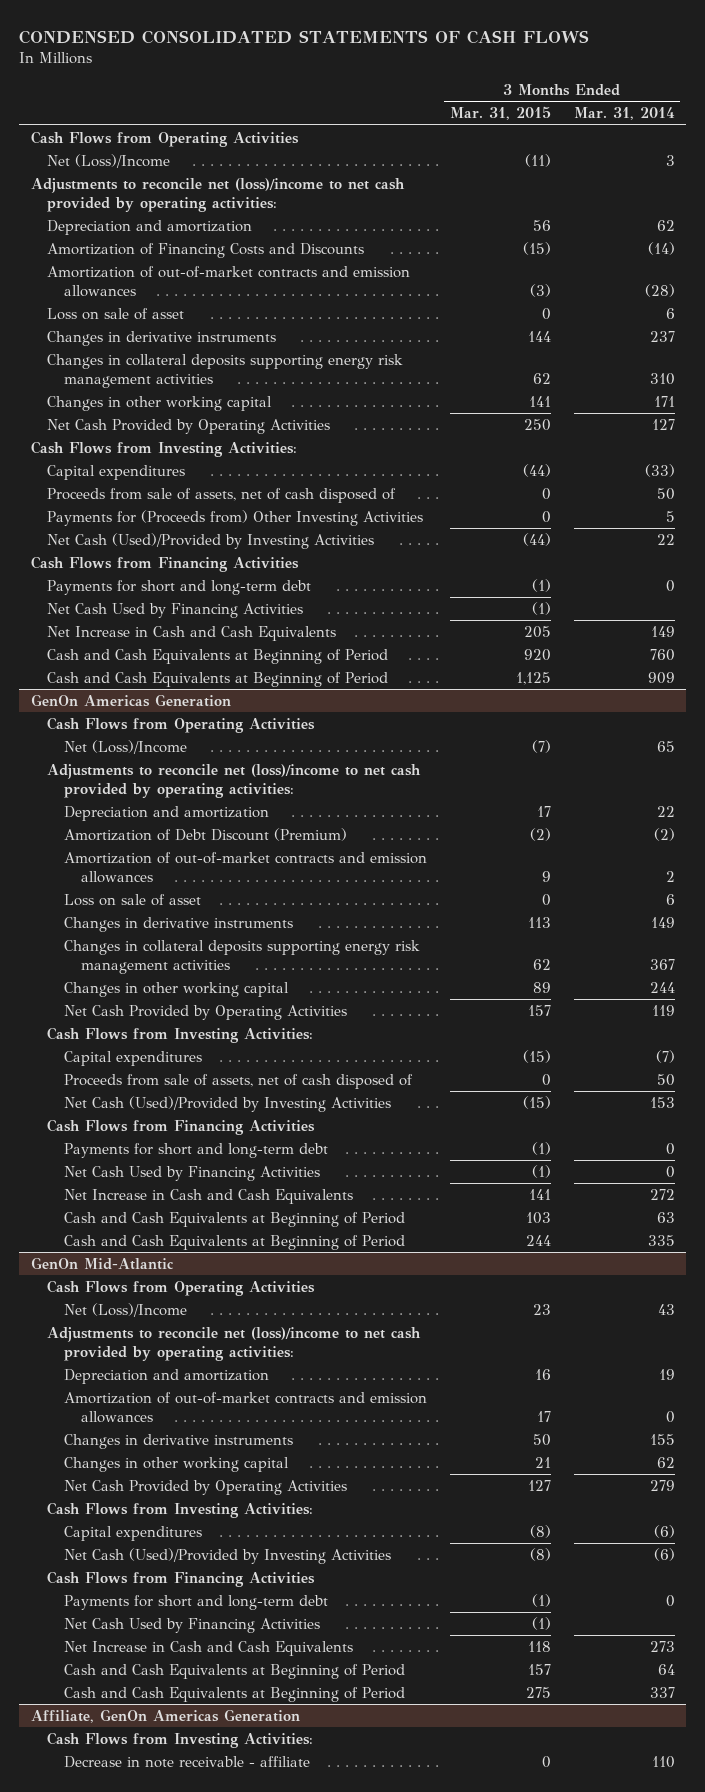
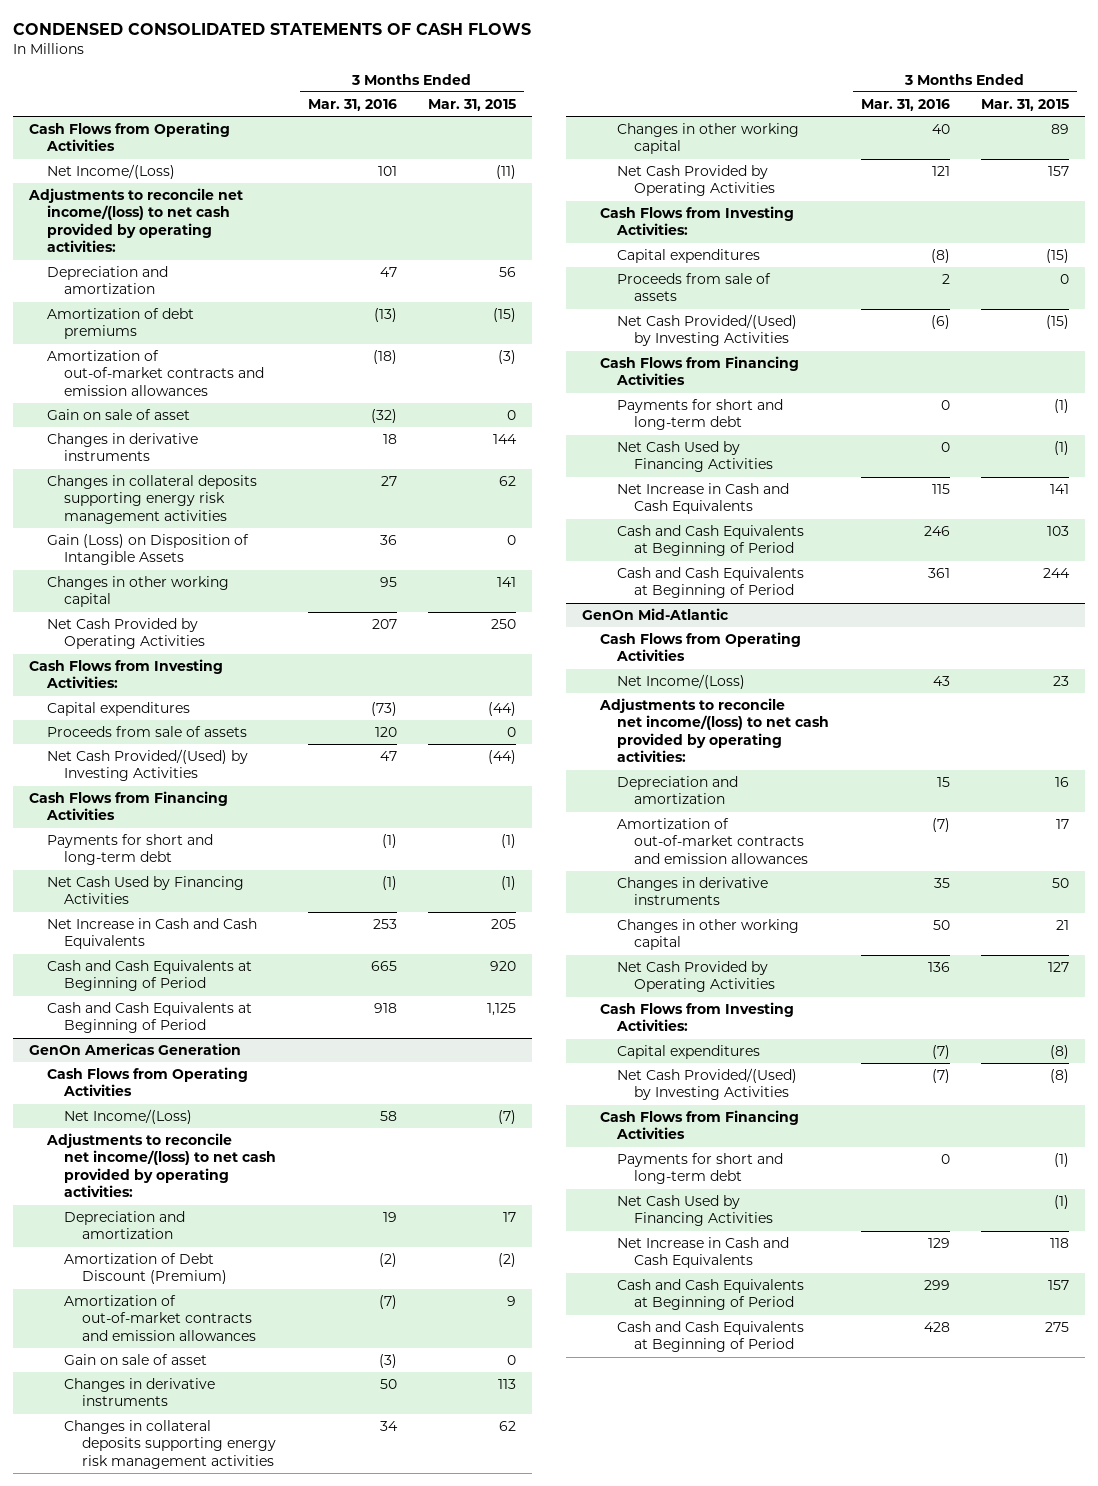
[573,107,675,121] Mar. 31, 2014 -> none
none -> [307,98,397,111] Mar. 31, 2016
[47,153,171,168] Net (Loss)/Income -> [46,164,175,180] Net Income/(Loss)
[30,177,405,212] Adjustments to reconcile net (loss)/income to net cash provided by operating activities: -> [28,188,244,253] Adjustments to reconcile net income/(loss) to net cash provided by operating activities:
[47,242,365,258] Amortization of Financing Costs and Discounts -> [46,308,194,340] Amortization of debt premiums
[47,307,185,320] Loss on sale of asset -> [46,409,190,421] Gain on sale of asset
none -> [46,534,249,566] Gain (Loss) on Disposition of Intangible Assets
[47,509,424,526] Payments for (Proceeds from) Other Investing Activities -> none
[47,487,397,503] Proceeds from sale of assets, net of cash disposed of -> [46,726,247,738] Proceeds from sale of assets
[47,532,375,549] Net Cash (Used)/Provided by Investing Activities -> [46,749,248,782] Net Cash Provided/(Used) by Investing Activities
[64,739,188,754] Net (Loss)/Income -> [64,1109,193,1125] Net Income/(Loss)
[47,763,422,798] Adjustments to reconcile net (loss)/income to net cash provided by operating activities: -> [45,1133,277,1198] Adjustments to reconcile net income/(loss) to net cash provided by operating activities:
[64,893,202,906] Loss on sale of asset -> [64,1354,208,1366] Gain on sale of asset
[64,1073,414,1089] Proceeds from sale of assets, net of cash disposed of -> [617,273,772,302] Proceeds from sale of assets
[64,1095,392,1112] Net Cash (Used)/Provided by Investing Activities -> [617,314,798,347] Net Cash Provided/(Used) by Investing Activities
[64,1302,188,1317] Net (Loss)/Income -> [617,674,746,690] Net Income/(Loss)
[47,1326,422,1361] Adjustments to reconcile net (loss)/income to net cash provided by operating activities: -> [598,698,830,763] Adjustments to reconcile net income/(loss) to net cash provided by operating activities:
[64,1547,392,1564] Net Cash (Used)/Provided by Investing Activities -> [617,1068,798,1101] Net Cash Provided/(Used) by Investing Activities
[30,1708,300,1723] Affiliate, GenOn Americas Generation -> none
[47,1731,314,1748] Cash Flows from Investing Activities: -> none
[64,1755,311,1768] Decrease in note receivable - affiliate -> none

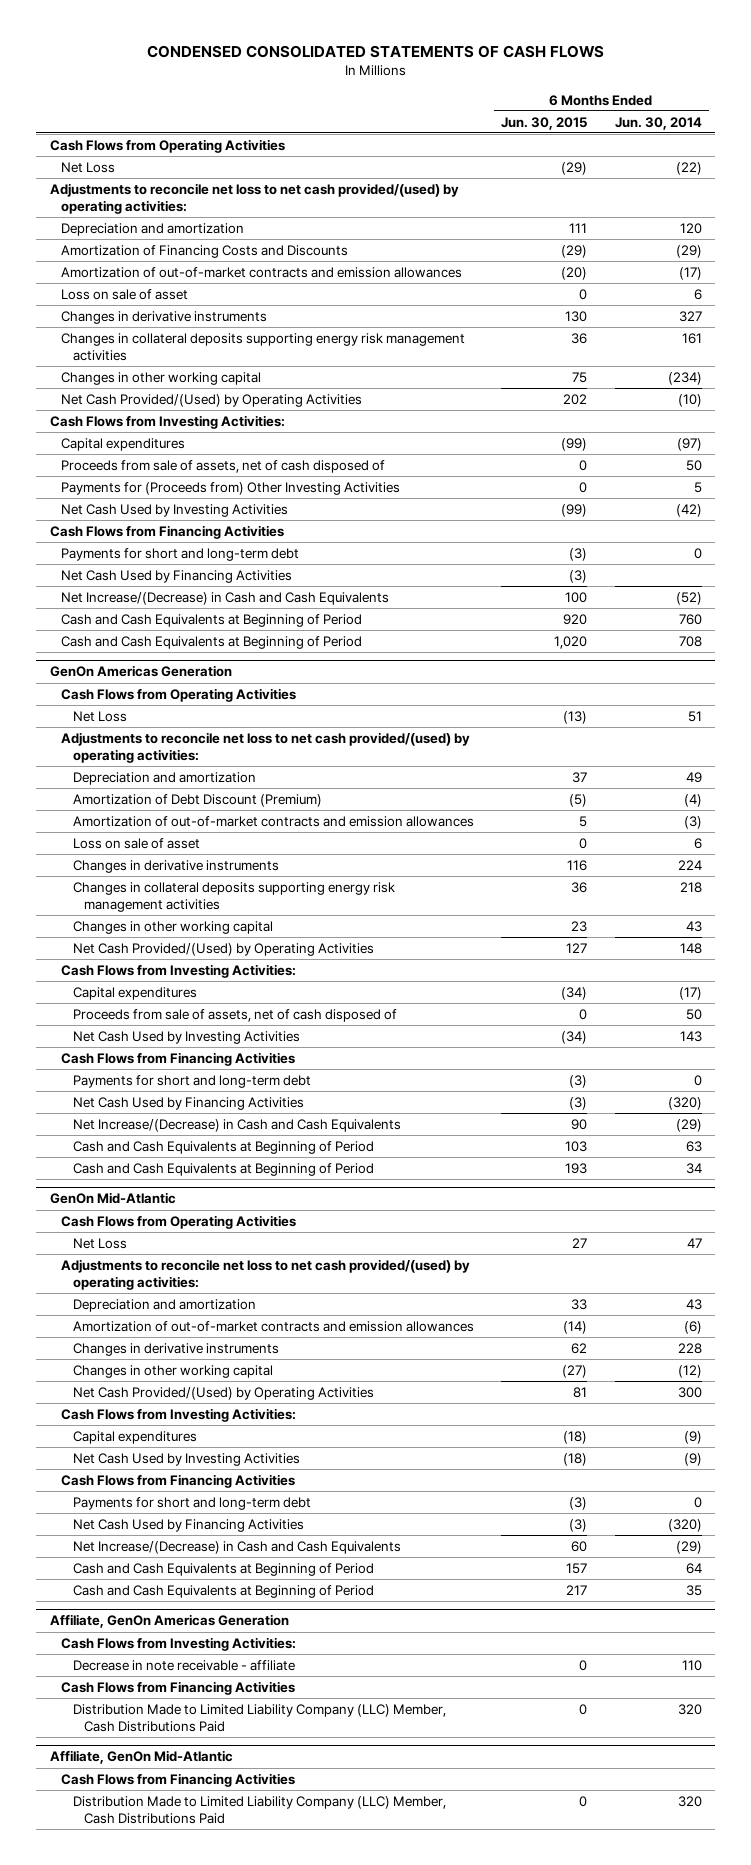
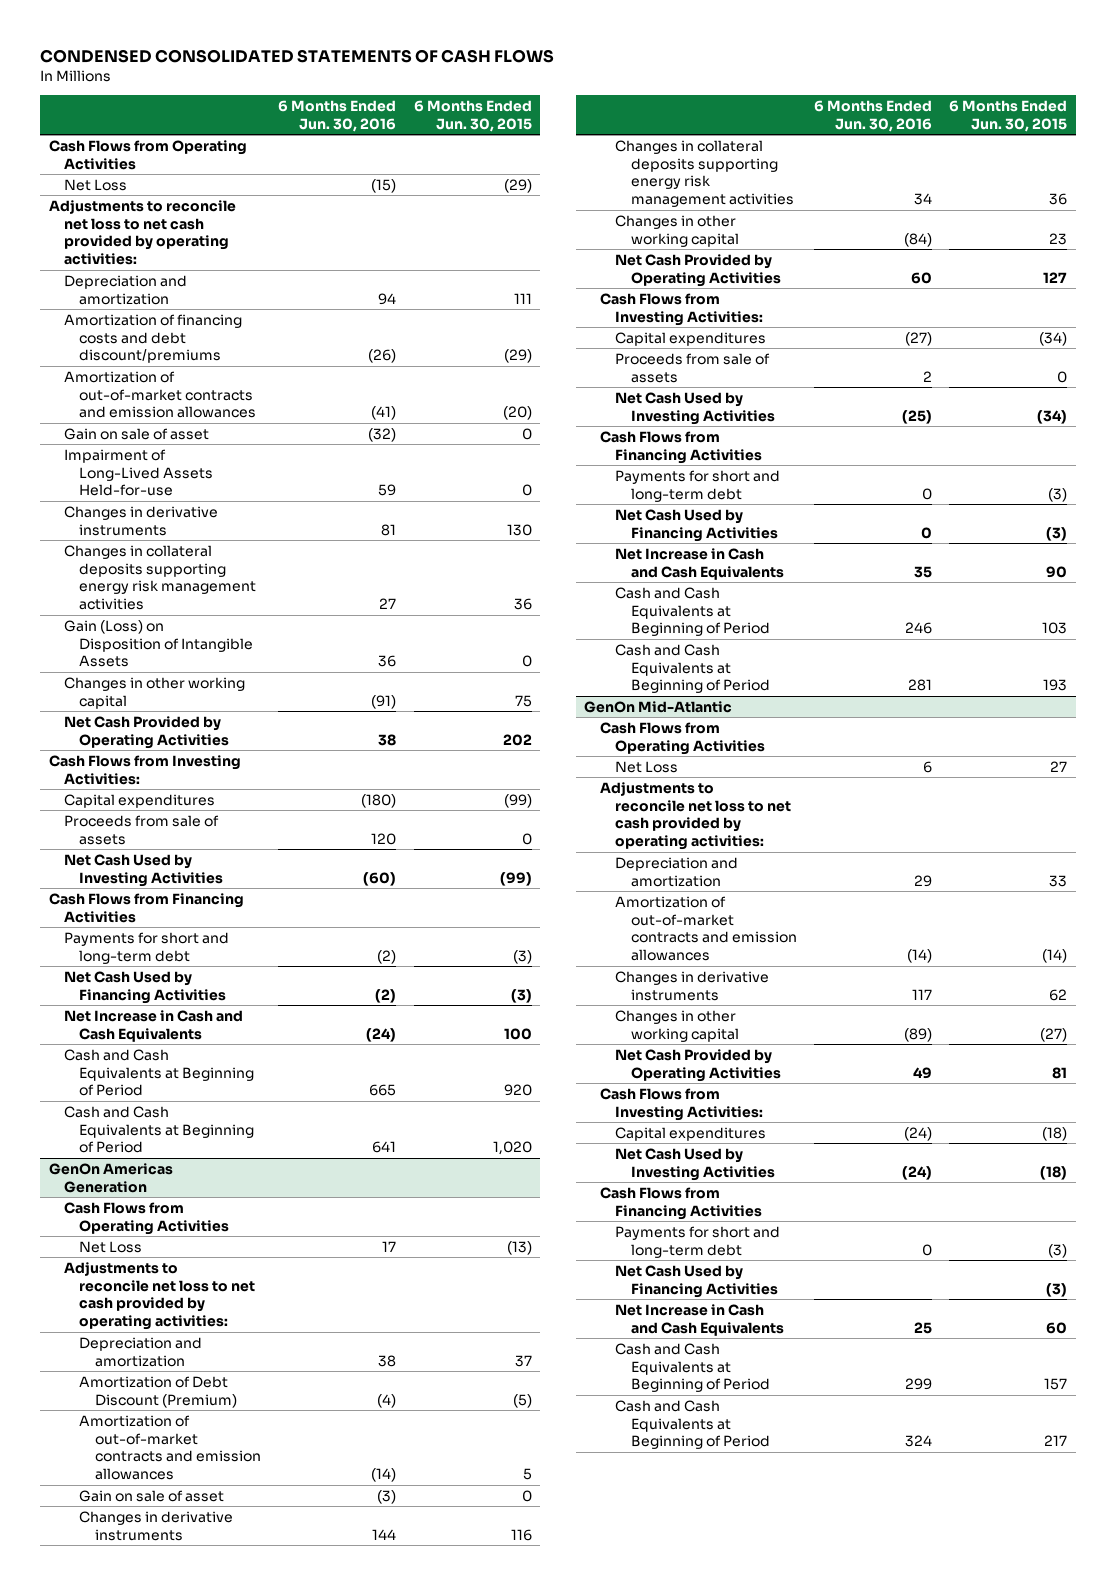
[614,116,702,130] Jun. 30, 2014 -> none
none -> [278,99,397,132] 6 Months Ended Jun. 30, 2016
[49,182,459,214] Adjustments to reconcile net loss to net cash provided/(used) by operating activities: -> [48,199,236,266] Adjustments to reconcile net loss to net cash provided by operating activities:
[61,244,349,258] Amortization of Financing Costs and Discounts -> [63,313,242,364] Amortization of financing costs and debt discount/premiums
[61,288,189,300] Loss on sale of asset -> [63,427,209,440] Gain on sale of asset
none -> [63,448,214,497] Impairment of Long-Lived Assets Held-for-use
none -> [63,619,254,668] Gain (Loss) on Disposition of Intangible Assets
[61,393,363,407] Net Cash Provided/(Used) by Operating Activities -> [63,715,230,749] Net Cash Provided by Operating Activities
[61,481,401,495] Payments for (Proceeds from) Other Investing Activities -> none
[61,459,386,473] Proceeds from sale of assets, net of cash disposed of -> [63,814,219,845] Proceeds from sale of assets
[61,591,390,605] Net Increase/(Decrease) in Cash and Cash Equivalents -> [63,1009,243,1042] Net Increase in Cash and Cash Equivalents
[61,731,471,763] Adjustments to reconcile net loss to net cash provided/(used) by operating activities: -> [63,1261,256,1331] Adjustments to reconcile net loss to net cash provided by operating activities:
[72,837,200,849] Loss on sale of asset -> [79,1489,225,1502] Gain on sale of asset
[72,942,374,956] Net Cash Provided/(Used) by Operating Activities -> [615,253,781,287] Net Cash Provided by Operating Activities
[72,1008,397,1022] Proceeds from sale of assets, net of cash disposed of -> [615,352,771,383] Proceeds from sale of assets
[72,1118,401,1132] Net Increase/(Decrease) in Cash and Cash Equivalents -> [615,547,784,580] Net Increase in Cash and Cash Equivalents
[61,1258,471,1290] Adjustments to reconcile net loss to net cash provided/(used) by operating activities: -> [599,781,792,851] Adjustments to reconcile net loss to net cash provided by operating activities:
[72,1386,374,1400] Net Cash Provided/(Used) by Operating Activities -> [615,1048,781,1082] Net Cash Provided by Operating Activities
[72,1540,401,1554] Net Increase/(Decrease) in Cash and Cash Equivalents -> [615,1303,784,1336] Net Increase in Cash and Cash Equivalents
[49,1614,289,1629] Affiliate, GenOn Americas Generation -> none
[61,1636,297,1651] Cash Flows from Investing Activities: -> none
[72,1659,295,1671] Decrease in note receivable - affiliate -> none
[61,1680,296,1695] Cash Flows from Financing Activities -> none
[72,1703,446,1732] Distribution Made to Limited Liability Company (LLC) Member, Cash Distributions Paid -> none
[49,1750,233,1765] Affiliate, GenOn Mid-Atlantic -> none
[61,1772,296,1787] Cash Flows from Financing Activities -> none
[72,1795,446,1824] Distribution Made to Limited Liability Company (LLC) Member, Cash Distributions Paid -> none

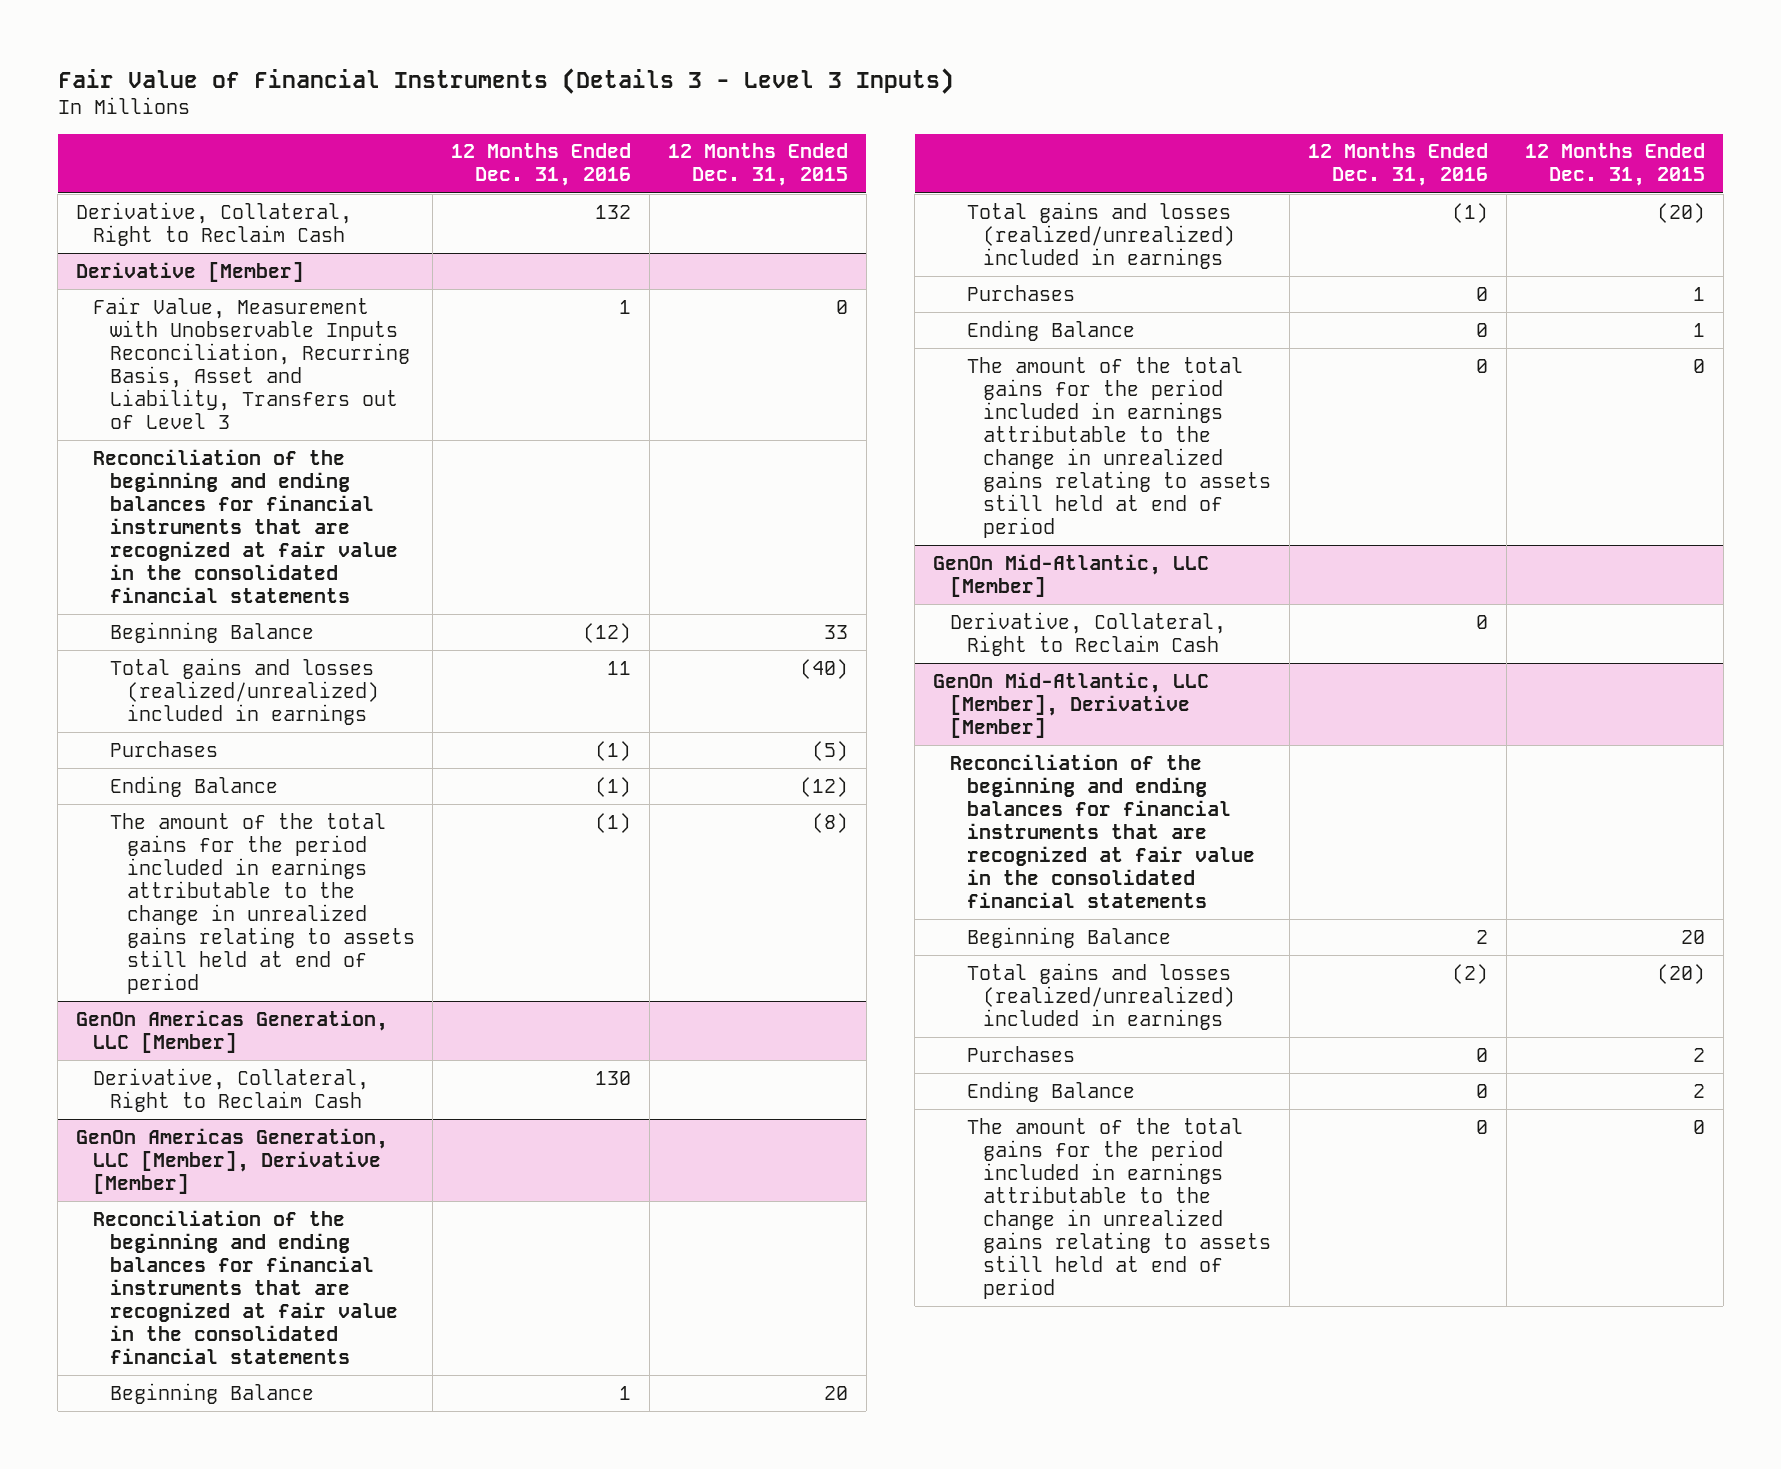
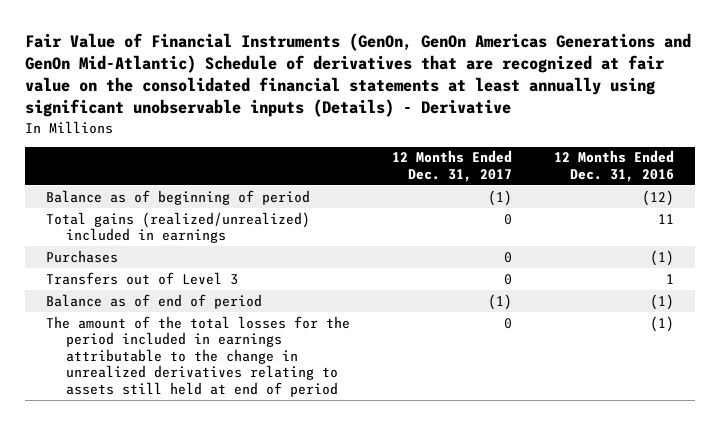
[57,68,954,95] Fair Value of Financial Instruments (Details 3 - Level 3 Inputs) -> [25,33,692,118] Fair Value of Financial Instruments (GenOn, GenOn Americas Generations and GenOn Mid-Atlantic) Schedule of derivatives that are recognized at fair value on the consolidated financial statements at least annually using significant unobservable inputs (Details) - Derivative
[667,143,848,187] 12 Months Ended Dec. 31, 2015 -> none
none -> [391,150,512,183] 12 Months Ended Dec. 31, 2017
[76,201,353,246] Derivative, Collateral, Right to Reclaim Cash -> none
[76,261,305,282] Derivative [Member] -> none
[93,296,410,429] Fair Value, Measurement with Unobservable Inputs Reconciliation, Recurring Basis, Asset and Liability, Transfers out of Level 3 -> none
[93,448,398,603] Reconciliation of the beginning and ending balances for financial instruments that are recognized at fair value in the consolidated financial statements -> none
[109,621,314,643] Beginning Balance -> [46,189,311,205] Balance as of beginning of period
[109,657,379,725] Total gains and losses (realized/unrealized) included in earnings -> [46,211,311,244] Total gains (realized/unrealized) included in earnings
[76,1009,389,1053] GenOn Americas Generation, LLC [Member] -> none
[93,1067,370,1112] Derivative, Collateral, Right to Reclaim Cash -> none
[76,1127,389,1194] GenOn Americas Generation, LLC [Member], Derivative [Member] -> none
[93,1209,398,1364] Reconciliation of the beginning and ending balances for financial instruments that are recognized at fair value in the consolidated financial statements -> none
[109,1382,314,1404] Beginning Balance -> none
[966,201,1236,269] Total gains and losses (realized/unrealized) included in earnings -> none
[966,284,1075,301] Purchases -> none
[966,319,1135,341] Ending Balance -> none
[966,356,1272,538] The amount of the total gains for the period included in earnings attributable to the change in unrealized gains relating to assets still held at end of period -> none
[933,553,1210,597] GenOn Mid-Atlantic, LLC [Member] -> none
[949,611,1226,656] Derivative, Collateral, Right to Reclaim Cash -> none
[933,671,1210,738] GenOn Mid-Atlantic, LLC [Member], Derivative [Member] -> none
[949,753,1255,908] Reconciliation of the beginning and ending balances for financial instruments that are recognized at fair value in the consolidated financial statements -> none
[966,926,1171,948] Beginning Balance -> none
[966,962,1236,1030] Total gains and losses (realized/unrealized) included in earnings -> none
[966,1045,1075,1062] Purchases -> none
[966,1080,1135,1102] Ending Balance -> none
[966,1117,1272,1299] The amount of the total gains for the period included in earnings attributable to the change in unrealized gains relating to assets still held at end of period -> none
none -> [46,271,239,285] Transfers out of Level 3
[109,775,278,797] Ending Balance -> [46,293,263,309] Balance as of end of period
[109,812,415,994] The amount of the total gains for the period included in earnings attributable to the change in unrealized gains relating to assets still held at end of period -> [46,315,351,398] The amount of the total losses for the period included in earnings attributable to the change in unrealized derivatives relating to assets still held at end of period

